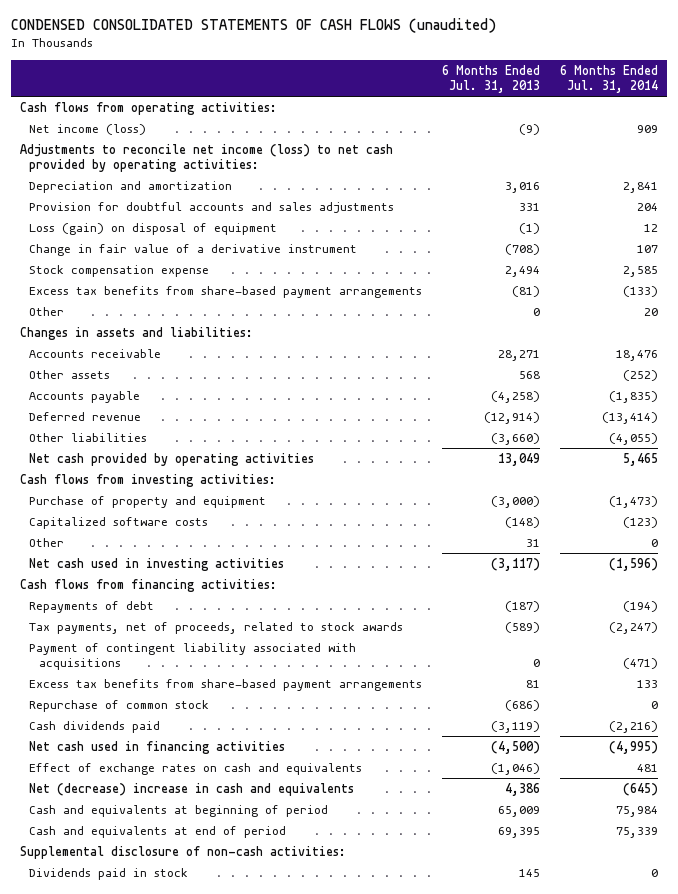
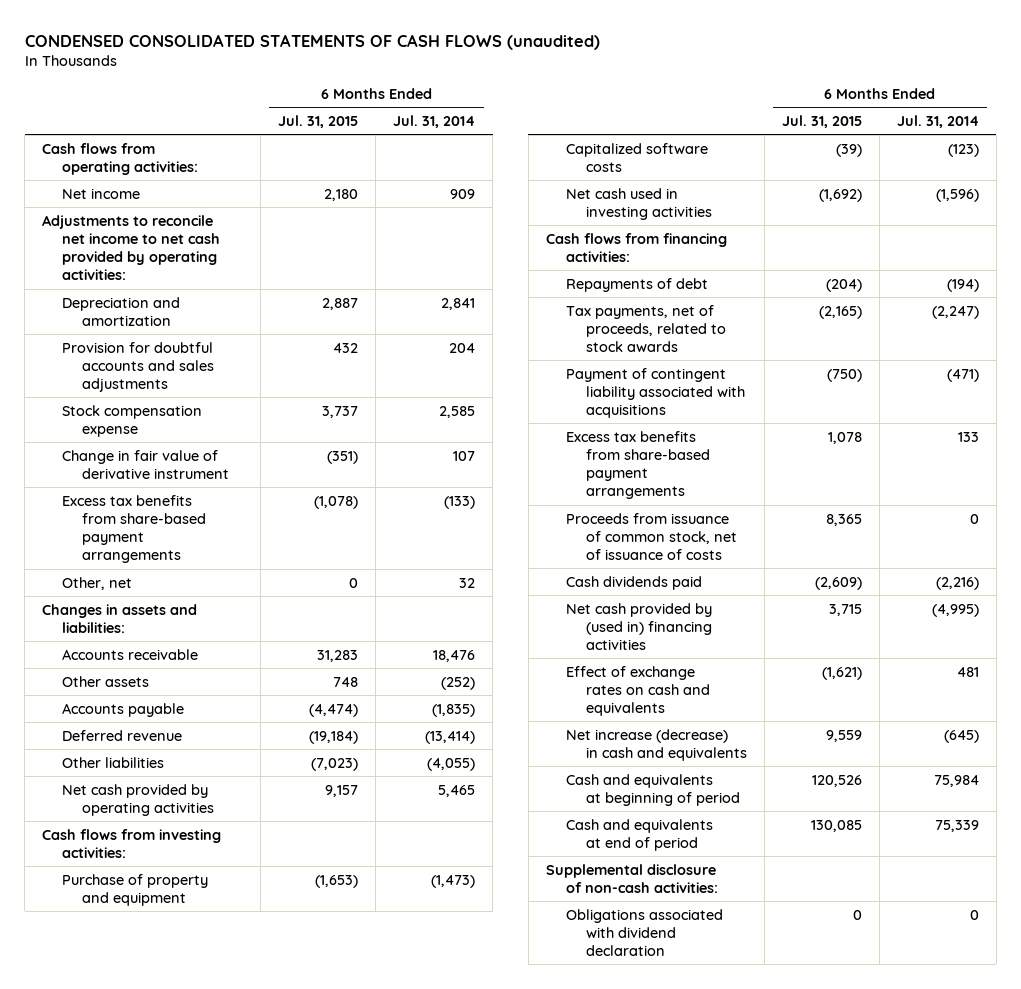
[442,64,541,93] 6 Months Ended Jul. 31, 2013 -> none
none -> [278,114,359,128] Jul. 31, 2015
[29,123,147,135] Net income (loss) -> [62,187,141,199] Net income
[20,143,394,173] Adjustments to reconcile net income (loss) to net cash provided by operating activities: -> [42,214,221,281] Adjustments to reconcile net income to net cash provided by operating activities:
[29,222,278,235] Loss (gain) on disposal of equipment -> none
[29,243,358,256] Change in fair value of a derivative instrument -> none
none -> [62,449,230,479] Change in fair value of derivative instrument
[29,306,65,316] Other -> [62,576,133,590] Other, net
[643,307,658,316] 20 -> [459,577,476,588] 32
[29,537,65,547] Other -> none
[29,699,210,712] Repurchase of common stock -> none
none -> [565,512,737,561] Proceeds from issuance of common stock, net of issuance of costs
[29,740,286,754] Net cash used in financing activities -> [565,602,712,651] Net cash provided by (used in) financing activities
[29,782,355,796] Net (decrease) increase in cash and equivalents -> [565,728,747,761] Net increase (decrease) in cash and equivalents
[29,867,189,880] Dividends paid in stock -> none
none -> [565,908,723,957] Obligations associated with dividend declaration

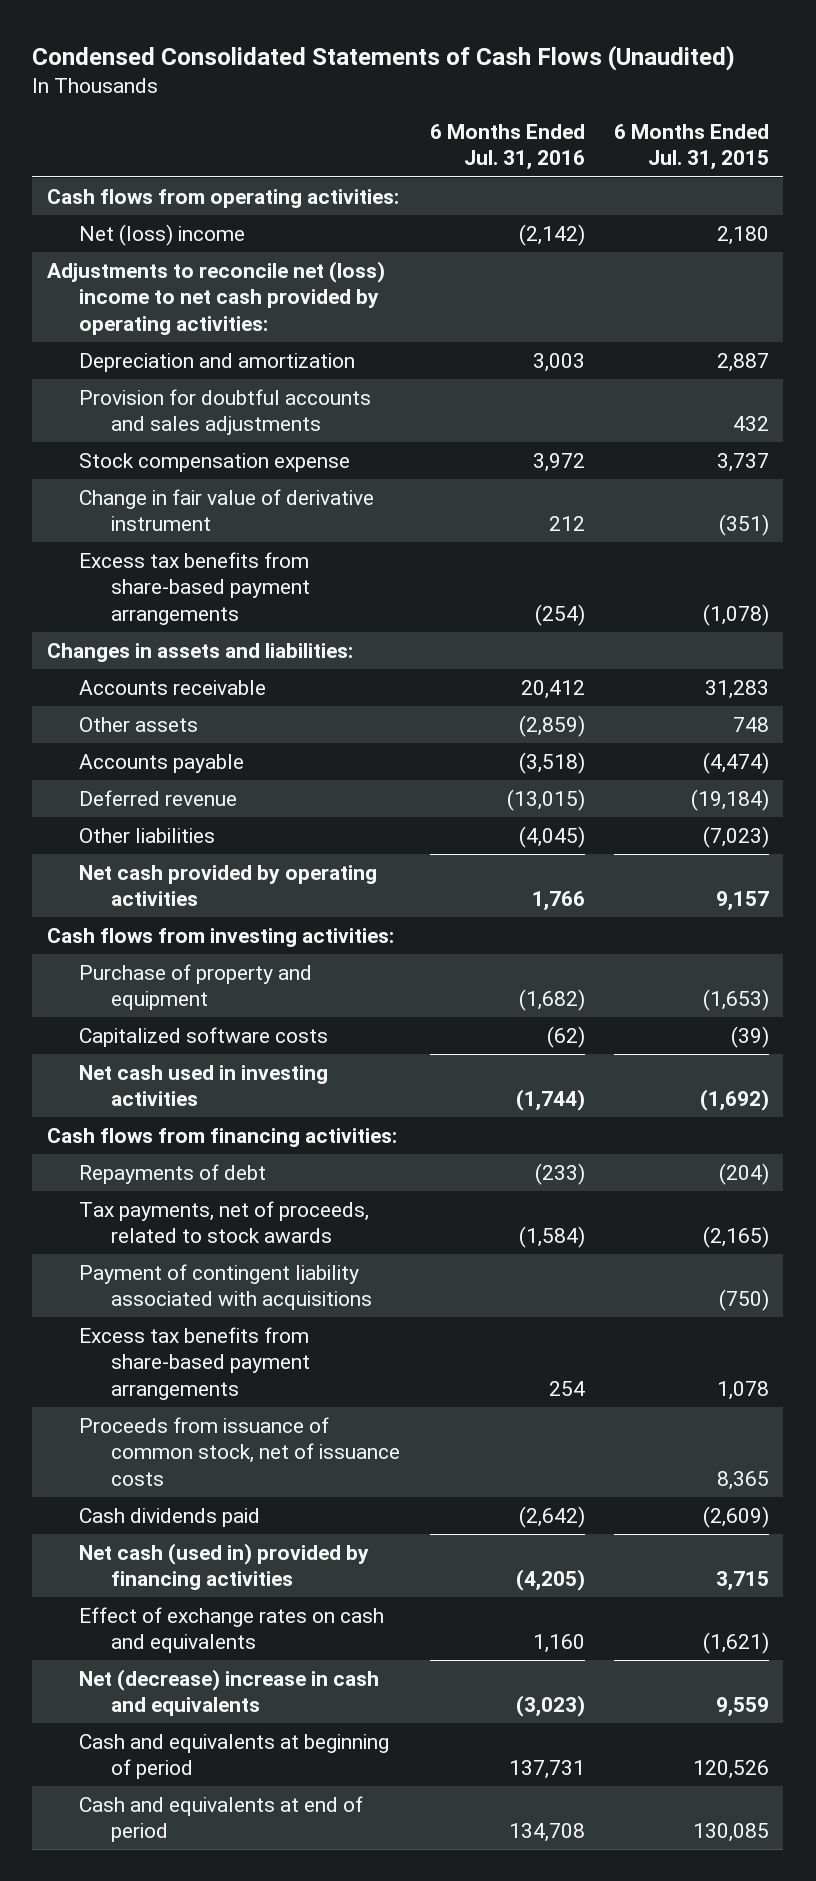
[24,33,600,50] CONDENSED CONSOLIDATED STATEMENTS OF CASH FLOWS (unaudited) -> [32,44,736,71] Condensed Consolidated Statements of Cash Flows (Unaudited)
[393,114,476,128] Jul. 31, 2014 -> none
none -> [429,124,585,171] 6 Months Ended Jul. 31, 2016
[62,187,141,199] Net income -> [79,223,246,246] Net (loss) income
[42,214,221,281] Adjustments to reconcile net income to net cash provided by operating activities: -> [46,260,385,335] Adjustments to reconcile net (loss) income to net cash provided by operating activities:
[62,576,133,590] Other, net -> none
[565,512,737,561] Proceeds from issuance of common stock, net of issuance of costs -> [79,1416,401,1486] Proceeds from issuance of common stock, net of issuance costs
[565,602,712,651] Net cash provided by (used in) financing activities -> [79,1542,370,1591] Net cash (used in) provided by financing activities
[565,728,747,761] Net increase (decrease) in cash and equivalents -> [79,1668,380,1717] Net (decrease) increase in cash and equivalents
[545,863,718,893] Supplemental disclosure of non-cash activities: -> none
[565,908,723,957] Obligations associated with dividend declaration -> none

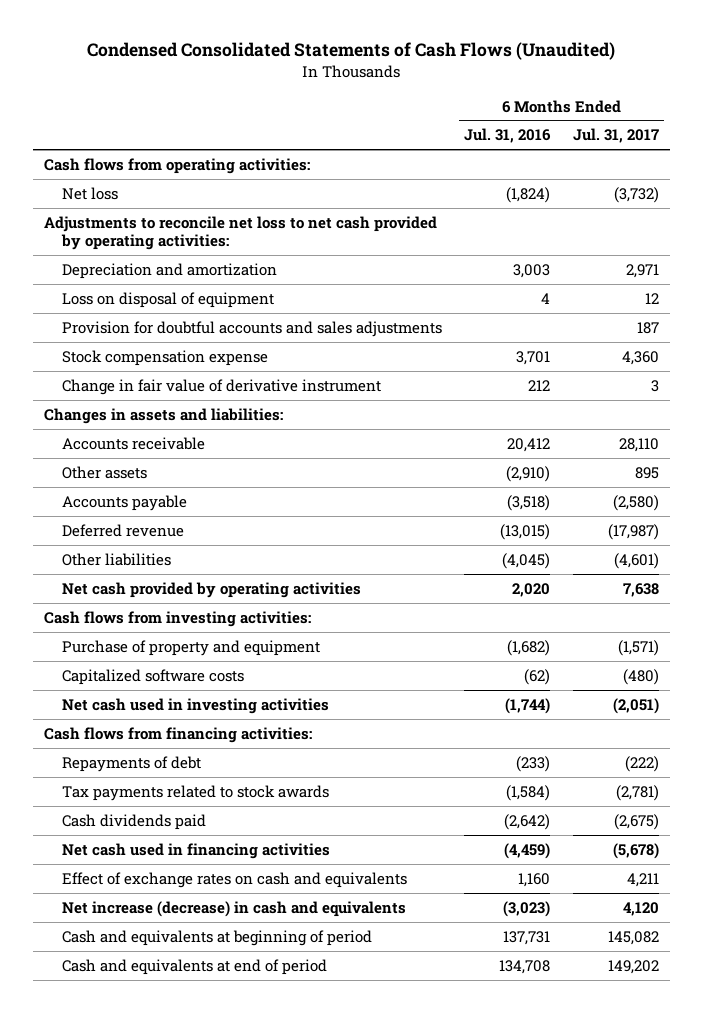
[613,124,769,171] 6 Months Ended Jul. 31, 2015 -> none
none -> [572,128,659,144] Jul. 31, 2017
[79,223,246,246] Net (loss) income -> [62,186,119,200] Net loss
[518,223,585,246] (2,142) -> [506,186,551,203] (1,824)
[46,260,385,335] Adjustments to reconcile net (loss) income to net cash provided by operating activities: -> [43,215,437,251] Adjustments to reconcile net loss to net cash provided by operating activities:
none -> [62,291,275,308] Loss on disposal of equipment
[532,452,585,472] 3,972 -> [516,350,551,365] 3,701
[79,551,311,625] Excess tax benefits from share-based payment arrangements -> none
[518,714,585,737] (2,859) -> [506,465,551,482] (2,910)
[531,891,585,912] 1,766 -> [512,582,551,597] 2,020
[79,1263,373,1311] Payment of contingent liability associated with acquisitions -> none
[79,1326,311,1400] Excess tax benefits from share-based payment arrangements -> none
[79,1416,401,1486] Proceeds from issuance of common stock, net of issuance costs -> none
[79,1200,370,1244] Tax payments, net of proceeds, related to stock awards -> [62,784,330,801] Tax payments related to stock awards
[79,1542,370,1591] Net cash (used in) provided by financing activities -> [62,842,331,859] Net cash used in financing activities
[515,1569,585,1592] (4,205) -> [504,842,551,859] (4,459)
[79,1668,380,1717] Net (decrease) increase in cash and equivalents -> [62,900,407,917] Net increase (decrease) in cash and equivalents

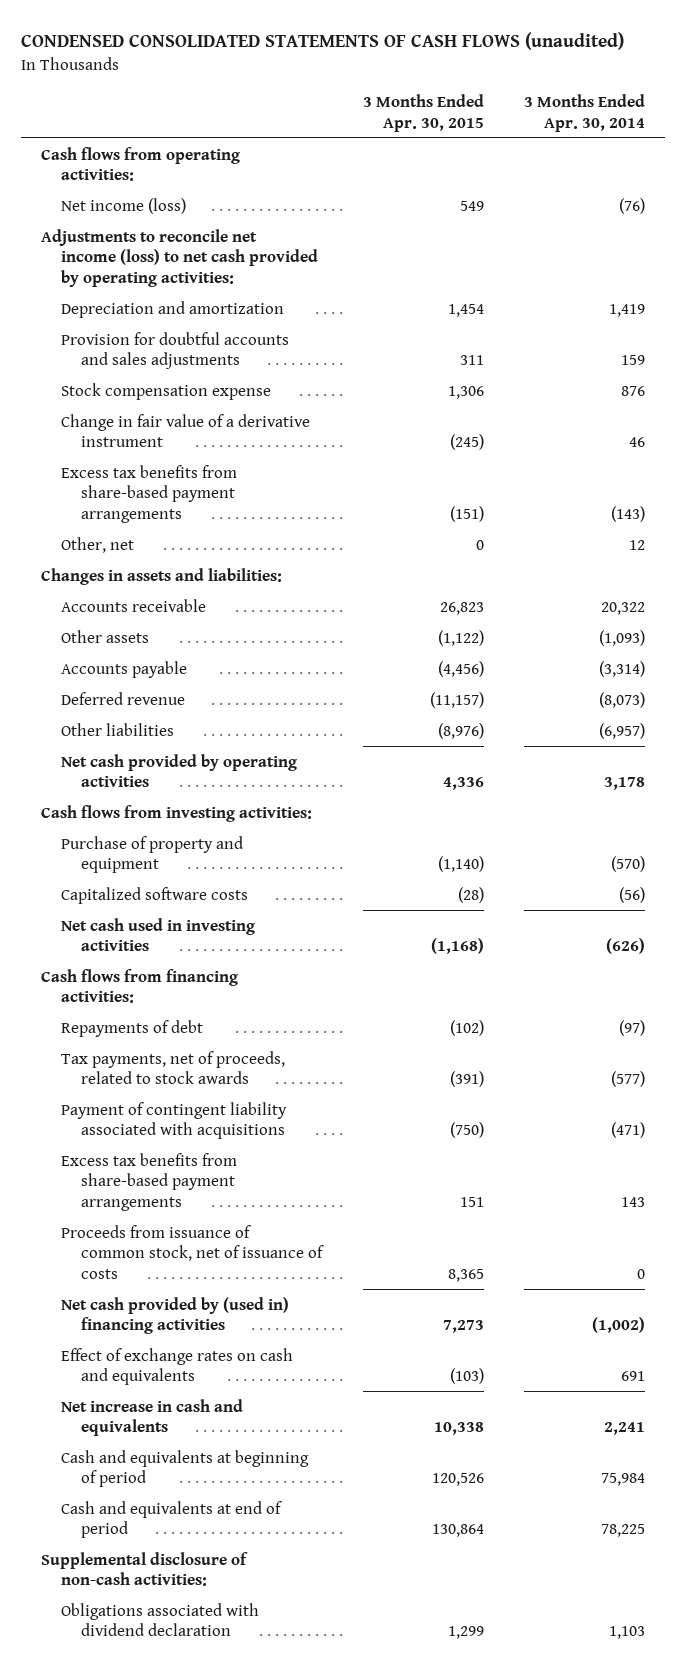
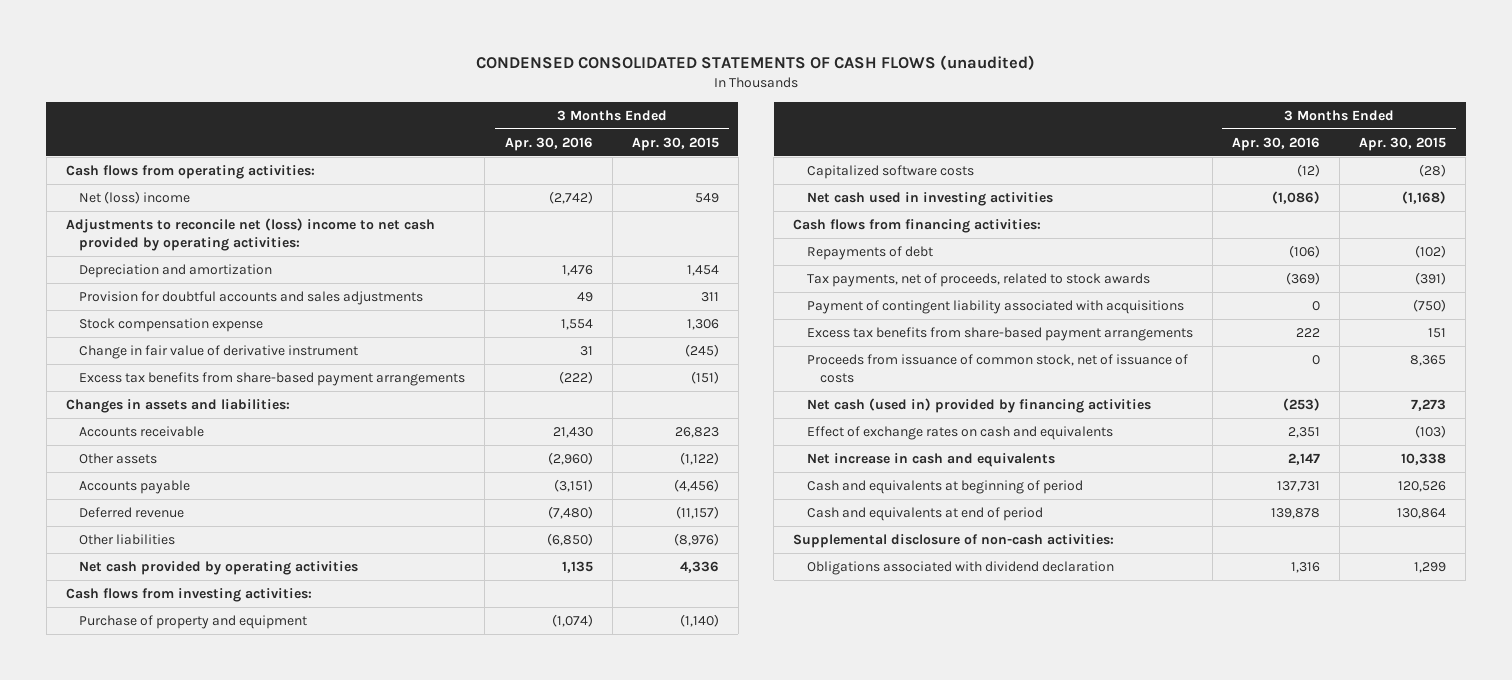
[524,94,646,132] 3 Months Ended Apr. 30, 2014 -> none
none -> [504,136,593,151] Apr. 30, 2016
[61,197,187,214] Net income (loss) -> [79,190,191,204] Net (loss) income
[41,228,319,288] Adjustments to reconcile net income (loss) to net cash provided by operating activities: -> [65,217,435,252] Adjustments to reconcile net (loss) income to net cash provided by operating activities:
[61,413,311,448] Change in fair value of a derivative instrument -> [79,344,359,359] Change in fair value of derivative instrument
[61,536,135,553] Other, net -> none
[61,1296,290,1335] Net cash provided by (used in) financing activities -> [806,397,1151,413] Net cash (used in) provided by financing activities

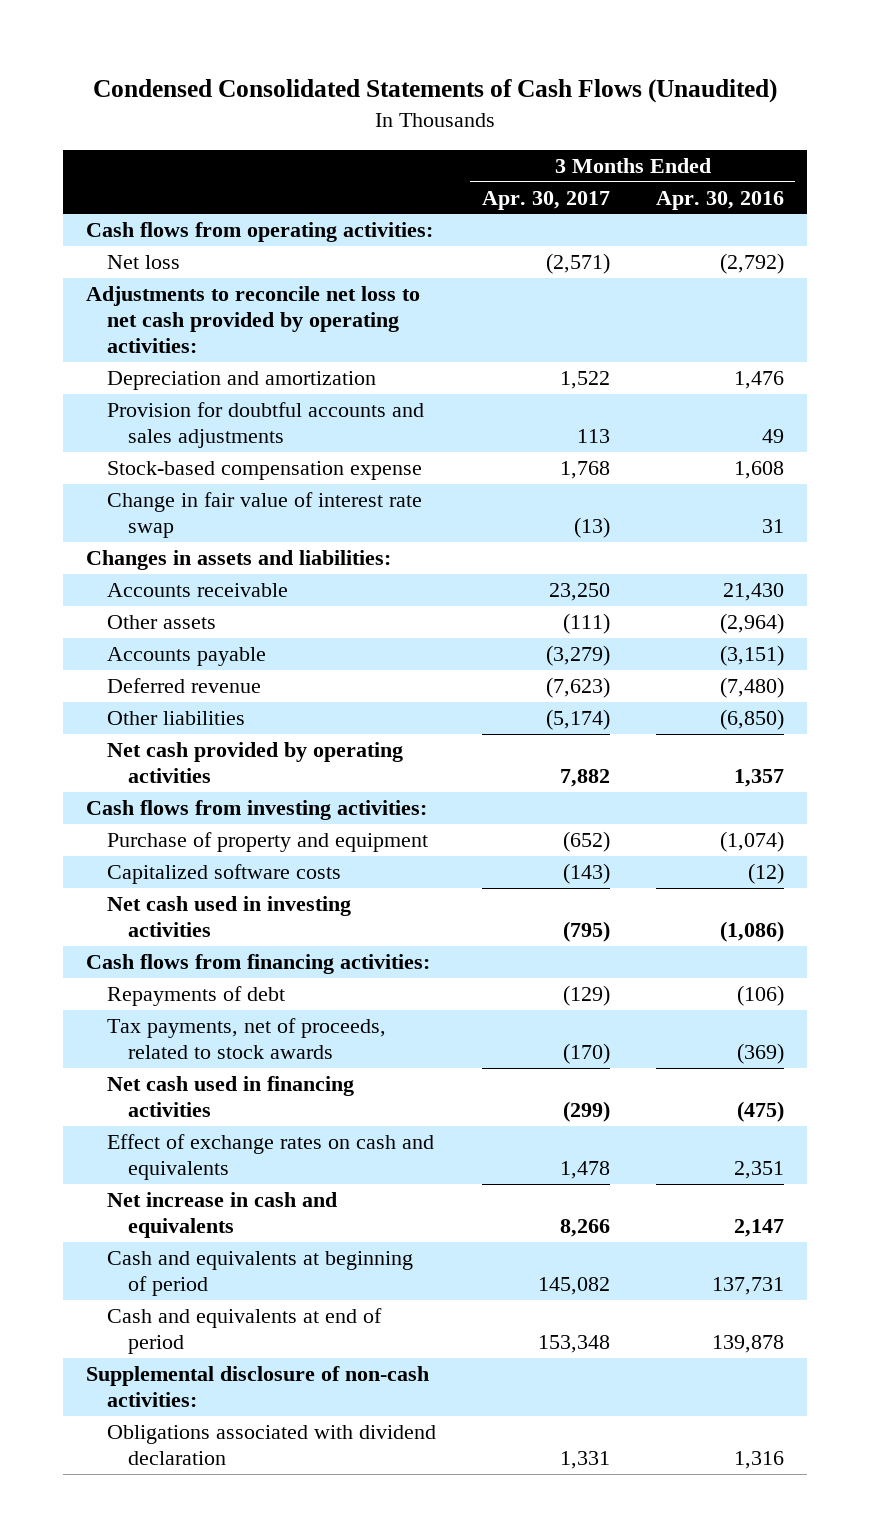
[476,55,1036,71] CONDENSED CONSOLIDATED STATEMENTS OF CASH FLOWS (unaudited) -> [92,79,777,104] Condensed Consolidated Statements of Cash Flows (Unaudited)
[631,136,719,151] Apr. 30, 2015 -> none
none -> [481,190,610,210] Apr. 30, 2017
[79,190,191,204] Net (loss) income -> [106,255,180,270] Net loss
[548,190,593,204] (2,742) -> [719,253,784,275] (2,792)
[65,217,435,252] Adjustments to reconcile net (loss) income to net cash provided by operating activities: -> [85,286,420,354] Adjustments to reconcile net loss to net cash provided by operating activities:
[79,371,466,386] Excess tax benefits from share-based payment arrangements -> none
[79,317,264,332] Stock compensation expense -> [106,461,422,481] Stock-based compensation expense
[560,318,593,330] 1,554 -> [733,461,784,480] 1,608
[79,344,359,359] Change in fair value of derivative instrument -> [106,492,422,539] Change in fair value of interest rate swap
[547,451,593,465] (2,960) -> [719,613,784,635] (2,964)
[561,560,593,573] 1,135 -> [733,769,784,788] 1,357
[806,299,1184,314] Payment of contingent liability associated with acquisitions -> none
[806,326,1193,341] Excess tax benefits from share-based payment arrangements -> none
[806,353,1188,384] Proceeds from issuance of common stock, net of issuance of costs -> none
[806,397,1151,413] Net cash (used in) provided by financing activities -> [106,1076,354,1118] Net cash used in financing activities
[1283,397,1321,411] (253) -> [736,1101,784,1123] (475)

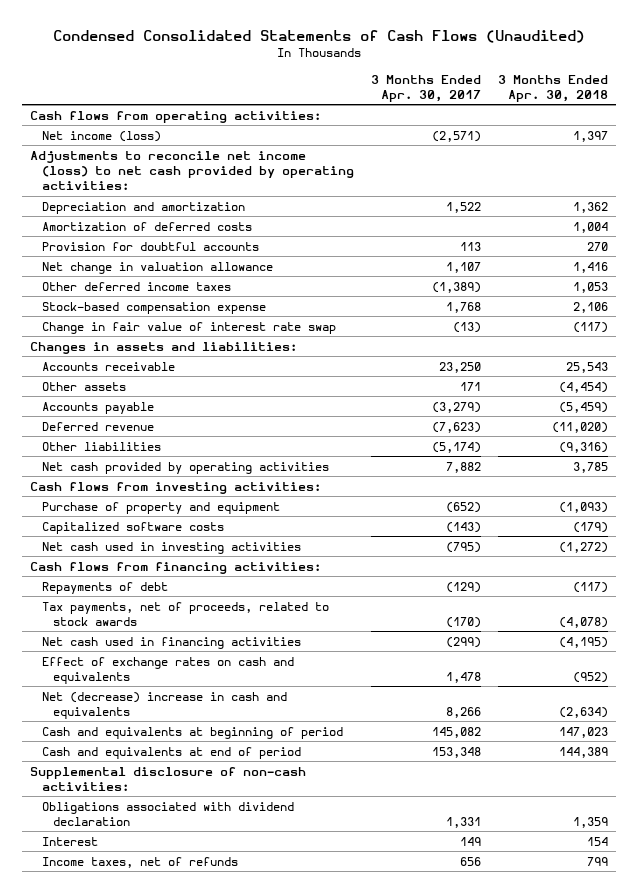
[655,190,784,210] Apr. 30, 2016 -> none
none -> [497,74,608,103] 3 Months Ended Apr. 30, 2018
[106,255,180,270] Net loss -> [41,130,161,142] Net income (loss)
[85,286,420,354] Adjustments to reconcile net loss to net cash provided by operating activities: -> [30,150,354,191] Adjustments to reconcile net income (loss) to net cash provided by operating activities:
none -> [41,221,252,231] Amortization of deferred costs
[106,402,424,449] Provision for doubtful accounts and sales adjustments -> [41,241,259,251] Provision for doubtful accounts
none -> [41,261,273,274] Net change in valuation allowance
none -> [41,281,231,291] Other deferred income taxes
[562,613,610,635] (111) -> [459,381,481,391] 171
[106,1192,337,1239] Net increase in cash and equivalents -> [41,691,287,719] Net (decrease) increase in cash and equivalents
none -> [41,836,98,846] Interest
none -> [41,856,238,868] Income taxes, net of refunds

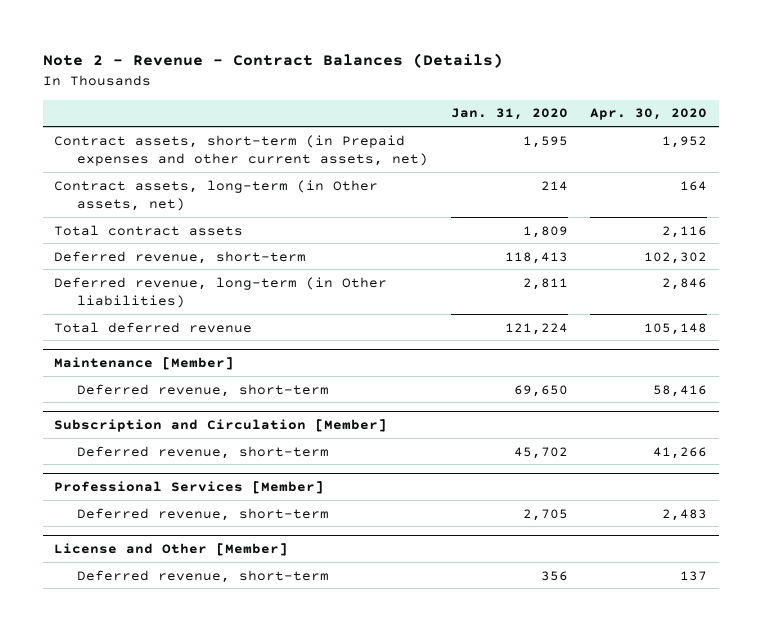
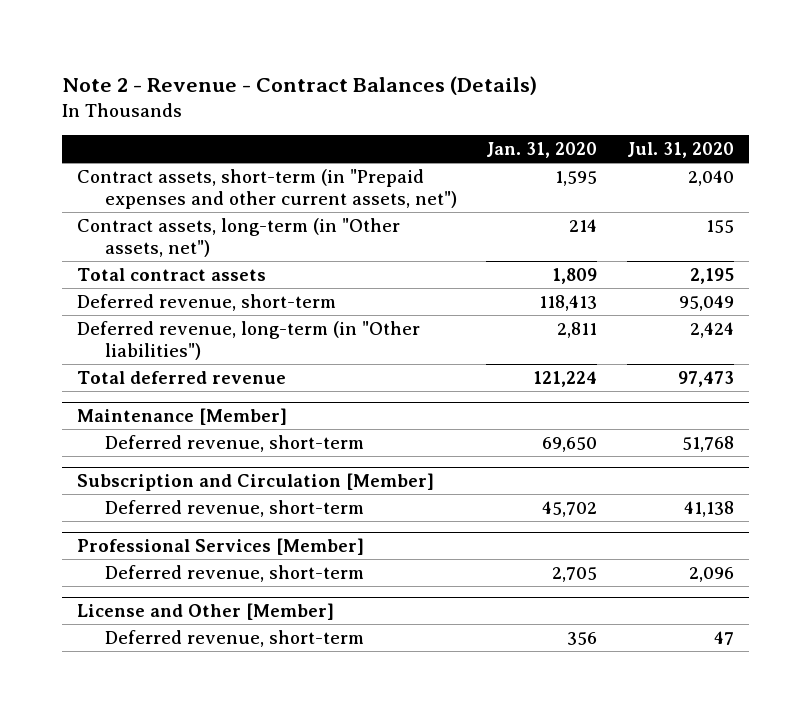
[590,108,708,121] Apr. 30, 2020 -> none
none -> [626,142,734,159] Jul. 31, 2020
[54,134,428,167] Contract assets, short-term (in Prepaid expenses and other current assets, net) -> [77,168,458,210] Contract assets, short-term (in "Prepaid expenses and other current assets, net")
[54,179,379,212] Contract assets, long-term (in Other assets, net) -> [77,217,401,258] Contract assets, long-term (in "Other assets, net")
[54,276,388,309] Deferred revenue, long-term (in Other liabilities) -> [77,320,421,361] Deferred revenue, long-term (in "Other liabilities")

